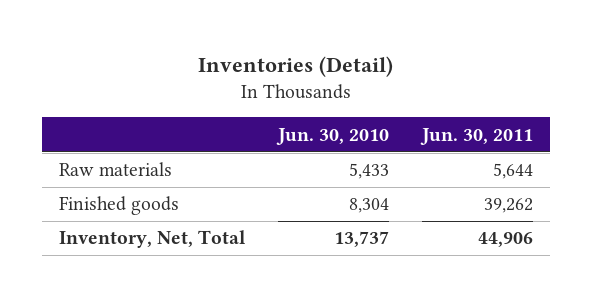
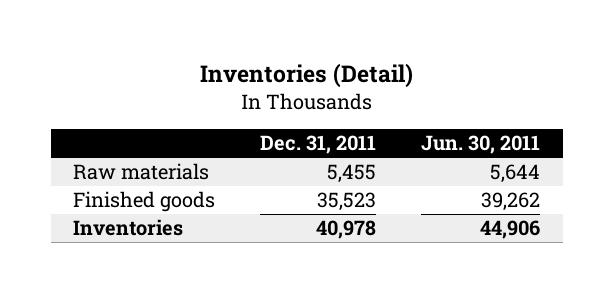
[276,127,390,145] Jun. 30, 2010 -> none
none -> [260,135,377,155] Dec. 31, 2011
[58,230,246,249] Inventory, Net, Total -> [73,219,184,237] Inventories

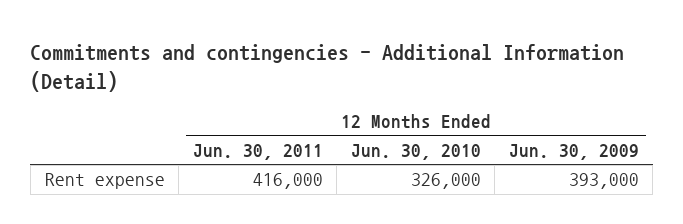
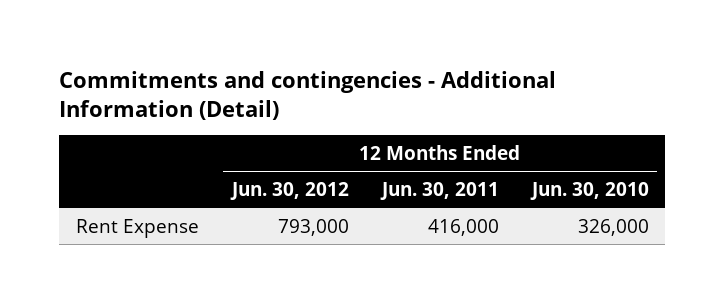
[508,143,639,160] Jun. 30, 2009 -> none
none -> [229,181,349,200] Jun. 30, 2012
[44,173,165,190] Rent expense -> [75,218,199,238] Rent Expense

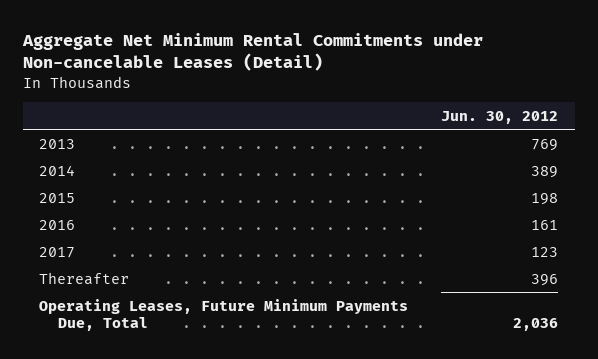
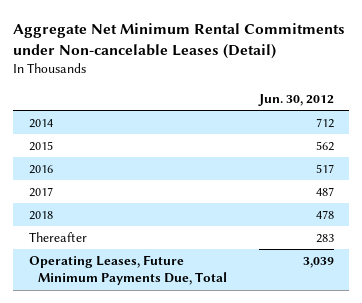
[39,138,76,149] 2013 -> none
[531,165,559,178] 389 -> [315,118,334,129] 712
[531,192,559,205] 198 -> [315,141,334,152] 562
[531,219,559,230] 161 -> [315,164,334,174] 517
[531,246,559,257] 123 -> [315,187,334,197] 487
none -> [28,211,53,221] 2018
[531,273,559,286] 396 -> [315,234,334,244] 283
[513,317,559,331] 2,036 -> [302,257,334,269] 3,039

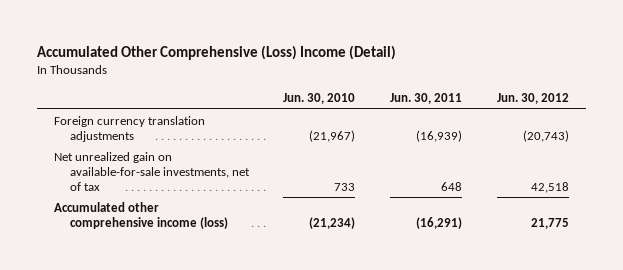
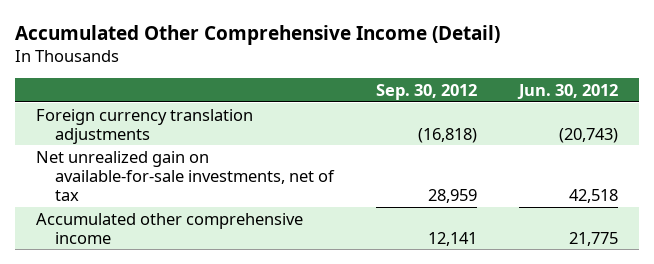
[36,44,396,60] Accumulated Other Comprehensive (Loss) Income (Detail) -> [14,25,500,46] Accumulated Other Comprehensive Income (Detail)
[283,92,356,104] Jun. 30, 2010 -> none
[390,92,463,104] Jun. 30, 2011 -> none
none -> [375,83,477,100] Sep. 30, 2012
[53,201,228,229] Accumulated other comprehensive income (loss) -> [35,212,303,244] Accumulated other comprehensive income

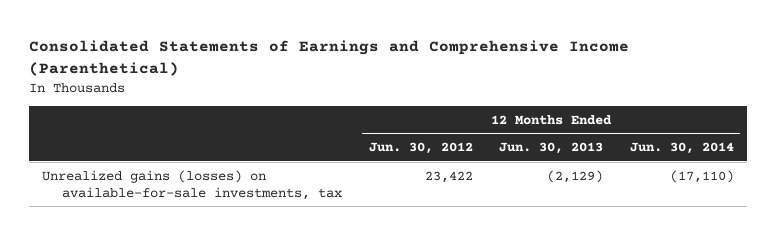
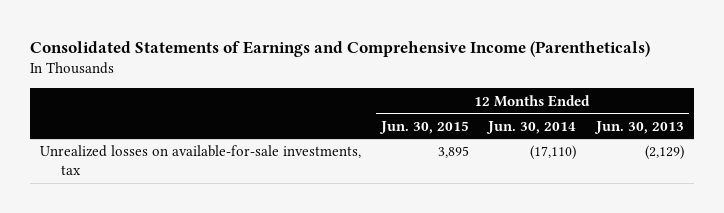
[28,39,629,76] Consolidated Statements of Earnings and Comprehensive Income (Parenthetical) -> [30,41,651,58] Consolidated Statements of Earnings and Comprehensive Income (Parentheticals)
[368,141,473,154] Jun. 30, 2012 -> none
none -> [378,120,469,134] Jun. 30, 2015
[42,169,343,200] Unrealized gains (losses) on available-for-sale investments, tax -> [40,145,362,175] Unrealized losses on available-for-sale investments, tax

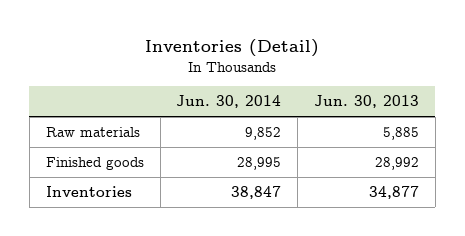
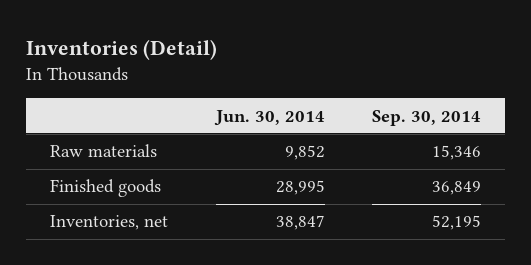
[313,95,419,109] Jun. 30, 2013 -> none
none -> [372,109,482,126] Sep. 30, 2014
[45,186,132,198] Inventories -> [49,215,168,231] Inventories, net

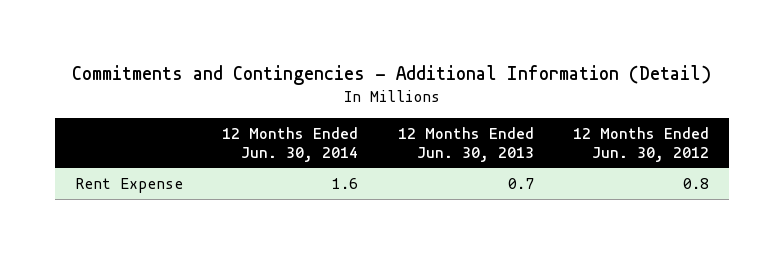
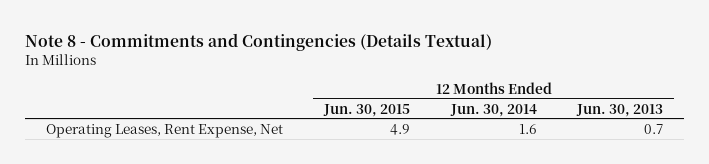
[71,64,711,85] Commitments and Contingencies - Additional Information (Detail) -> [25,32,493,51] Note 8 - Commitments and Contingencies (Details Textual)
[573,126,710,162] 12 Months Ended Jun. 30, 2012 -> none
none -> [322,103,410,117] Jun. 30, 2015
[74,177,183,193] Rent Expense -> [45,123,283,138] Operating Leases, Rent Expense, Net

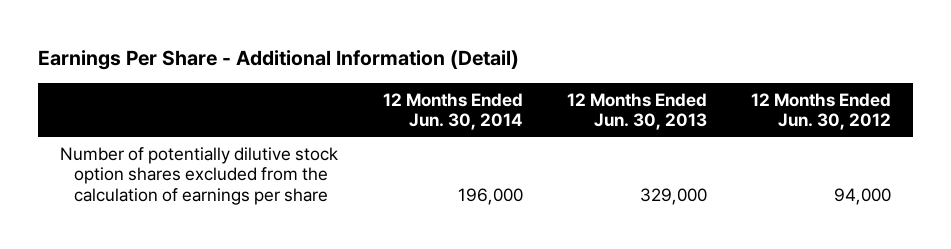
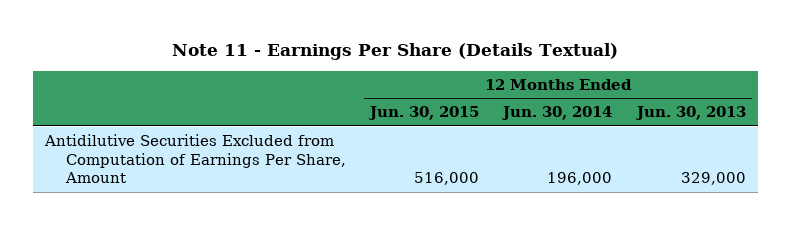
[38,50,520,71] Earnings Per Share - Additional Information (Detail) -> [172,43,619,61] Note 11 - Earnings Per Share (Details Textual)
[750,92,891,131] 12 Months Ended Jun. 30, 2012 -> none
none -> [368,106,480,121] Jun. 30, 2015
[60,146,339,205] Number of potentially dilutive stock option shares excluded from the calculation of earnings per share -> [44,134,346,184] Antidilutive Securities Excluded from Computation of Earnings Per Share, Amount

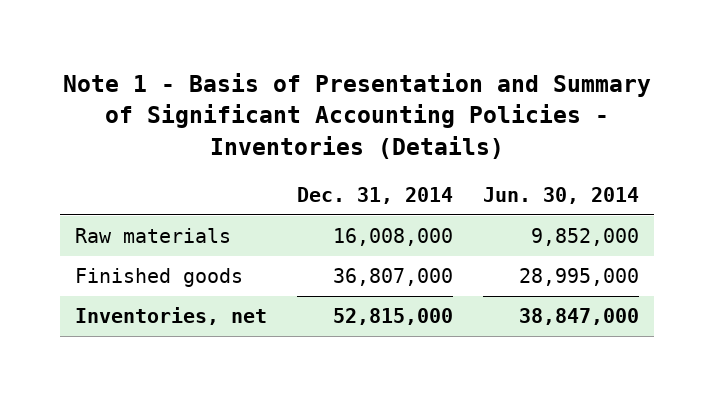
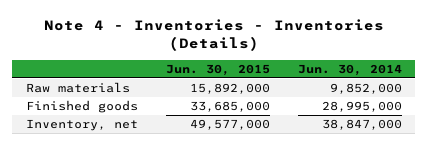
[63,72,652,159] Note 1 - Basis of Presentation and Summary of Significant Accounting Policies - Inventories (Details) -> [43,19,384,52] Note 4 - Inventories - Inventories (Details)
[297,187,454,205] Dec. 31, 2014 -> none
none -> [165,63,270,76] Jun. 30, 2015
[75,307,268,326] Inventories, net -> [26,119,139,132] Inventory, net

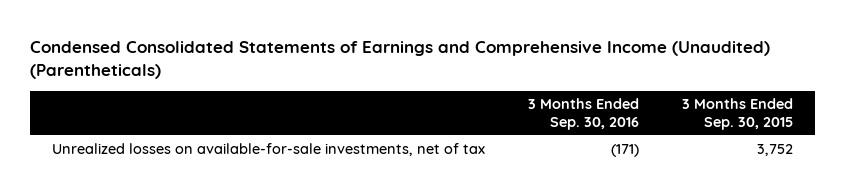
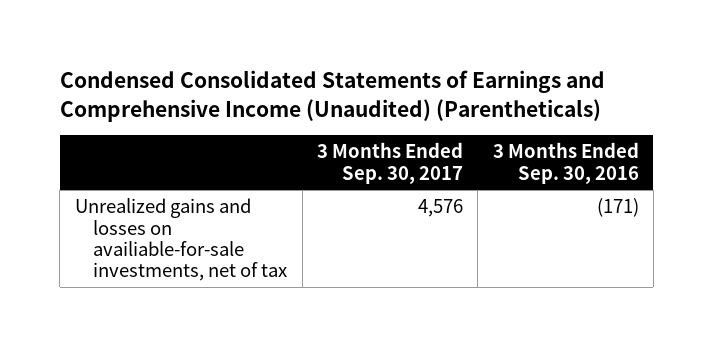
[682,97,794,131] 3 Months Ended Sep. 30, 2015 -> none
none -> [316,142,463,184] 3 Months Ended Sep. 30, 2017
[52,142,486,156] Unrealized losses on available-for-sale investments, net of tax -> [74,198,288,282] Unrealized gains and losses on availiable-for-sale investments, net of tax

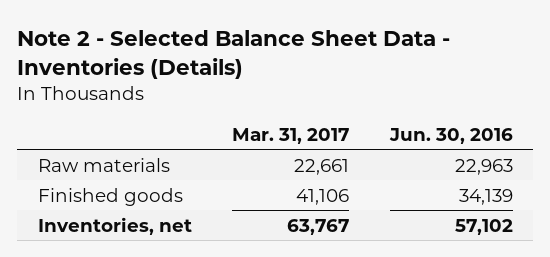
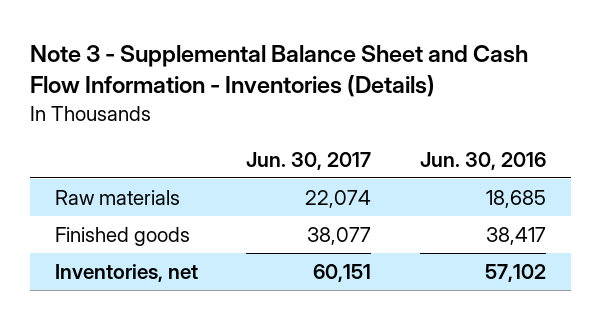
[17,30,451,80] Note 2 - Selected Balance Sheet Data - Inventories (Details) -> [30,44,529,98] Note 3 - Supplemental Balance Sheet and Cash Flow Information - Inventories (Details)
[232,127,350,144] Mar. 31, 2017 -> none
none -> [246,152,372,171] Jun. 30, 2017
[454,158,513,175] 22,963 -> [486,189,547,208] 18,685
[458,188,513,205] 34,139 -> [486,226,547,245] 38,417

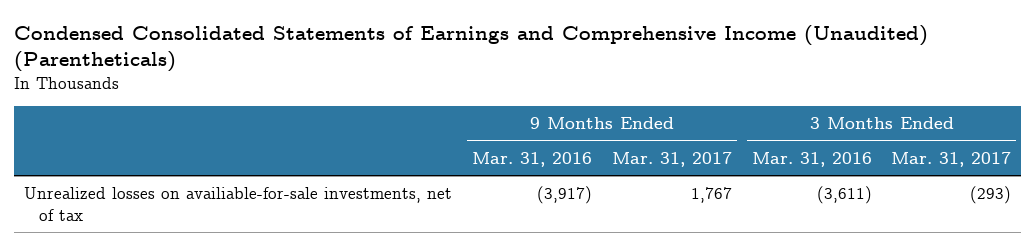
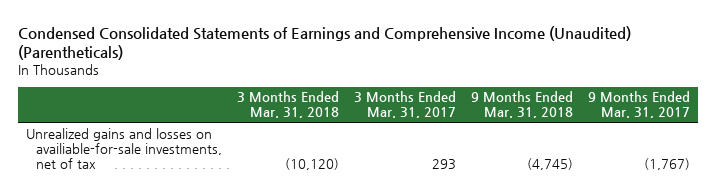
[472,151,593,167] Mar. 31, 2016 -> none
[751,151,872,167] Mar. 31, 2016 -> none
none -> [237,91,340,119] 3 Months Ended Mar. 31, 2018
none -> [471,91,574,119] 9 Months Ended Mar. 31, 2018
[24,187,453,221] Unrealized losses on availiable-for-sale investments, net of tax -> [25,127,223,169] Unrealized gains and losses on availiable-for-sale investments, net of tax
[690,187,732,204] 1,767 -> [644,157,691,170] (1,767)
[970,186,1012,205] (293) -> [432,158,457,170] 293

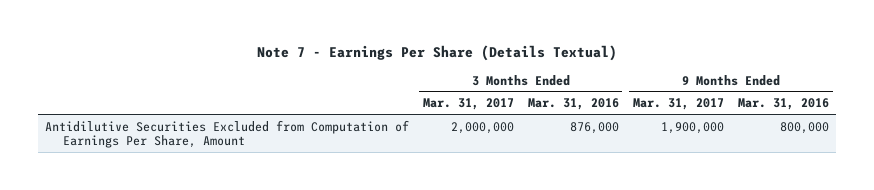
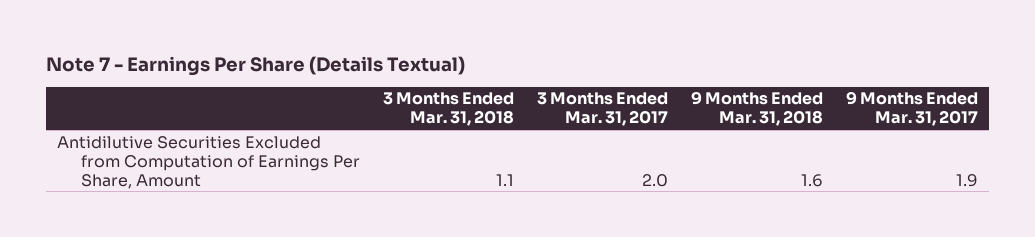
[527,98,619,111] Mar. 31, 2016 -> none
[738,98,830,111] Mar. 31, 2016 -> none
none -> [382,92,514,127] 3 Months Ended Mar. 31, 2018
none -> [690,91,823,127] 9 Months Ended Mar. 31, 2018
[450,121,514,134] 2,000,000 -> [641,173,668,187] 2.0
[660,121,724,134] 1,900,000 -> [955,173,978,187] 1.9

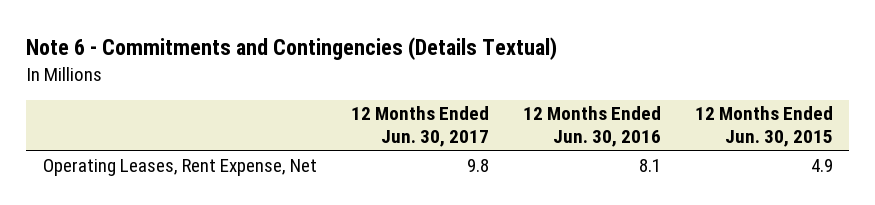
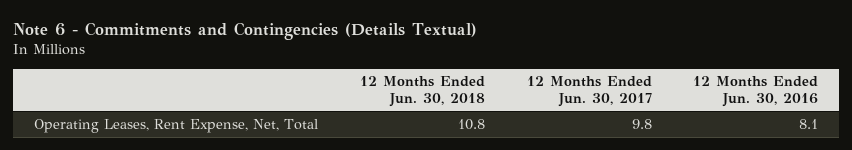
[694,106,833,148] 12 Months Ended Jun. 30, 2015 -> none
none -> [359,76,485,108] 12 Months Ended Jun. 30, 2018
[42,158,317,176] Operating Leases, Rent Expense, Net -> [33,119,318,134] Operating Leases, Rent Expense, Net, Total

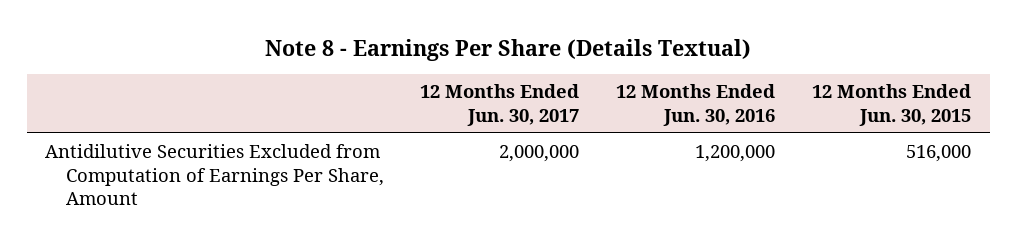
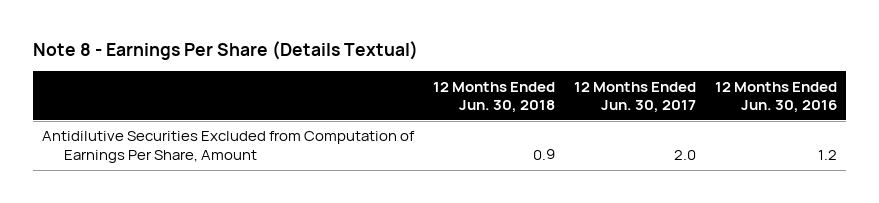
[812,84,972,126] 12 Months Ended Jun. 30, 2015 -> none
none -> [433,81,556,114] 12 Months Ended Jun. 30, 2018
[499,145,580,163] 2,000,000 -> [674,150,697,161] 2.0
[695,145,776,163] 1,200,000 -> [817,150,837,161] 1.2

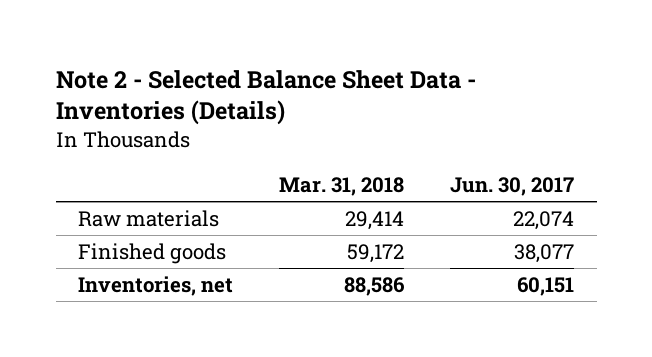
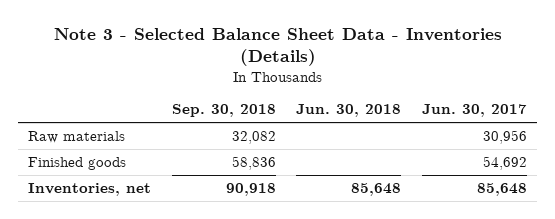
[55,69,476,126] Note 2 - Selected Balance Sheet Data - Inventories (Details) -> [53,28,502,67] Note 3 - Selected Balance Sheet Data - Inventories (Details)
[279,176,405,196] Mar. 31, 2018 -> none
none -> [171,104,276,118] Sep. 30, 2018
none -> [296,104,402,118] Jun. 30, 2018
[512,211,574,231] 22,074 -> [482,129,527,144] 30,956
[513,244,574,264] 38,077 -> [482,155,527,170] 54,692
[516,277,574,297] 60,151 -> [476,182,527,196] 85,648

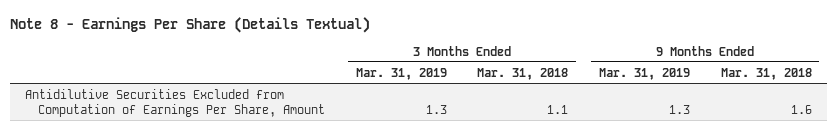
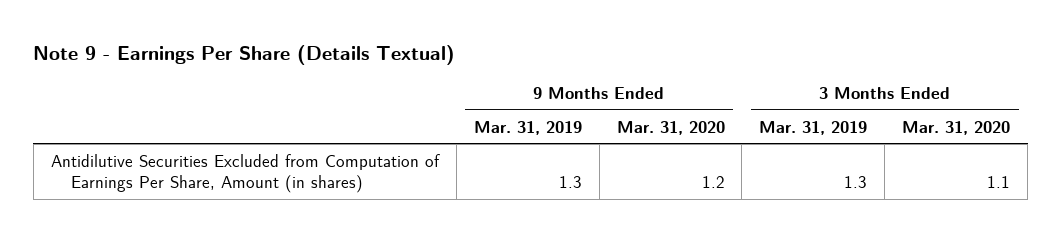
[10,16,371,33] Note 8 - Earnings Per Share (Details Textual) -> [33,44,456,65] Note 9 - Earnings Per Share (Details Textual)
[477,67,569,80] Mar. 31, 2018 -> none
[720,67,812,80] Mar. 31, 2018 -> none
none -> [616,120,725,135] Mar. 31, 2020
none -> [902,120,1011,135] Mar. 31, 2020
[25,88,326,118] Antidilutive Securities Excluded from Computation of Earnings Per Share, Amount -> [50,153,440,193] Antidilutive Securities Excluded from Computation of Earnings Per Share, Amount (in shares)

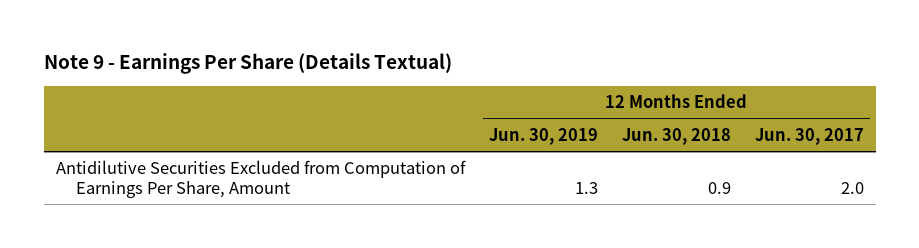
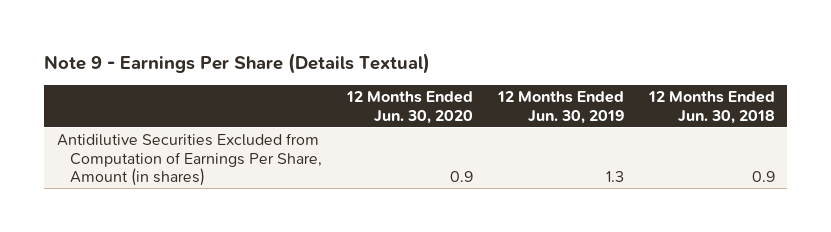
[754,127,864,145] Jun. 30, 2017 -> none
none -> [345,91,473,124] 12 Months Ended Jun. 30, 2020
[55,160,466,198] Antidilutive Securities Excluded from Computation of Earnings Per Share, Amount -> [56,132,322,187] Antidilutive Securities Excluded from Computation of Earnings Per Share, Amount (in shares)

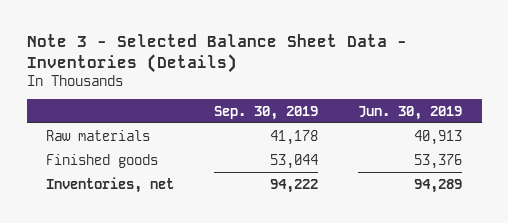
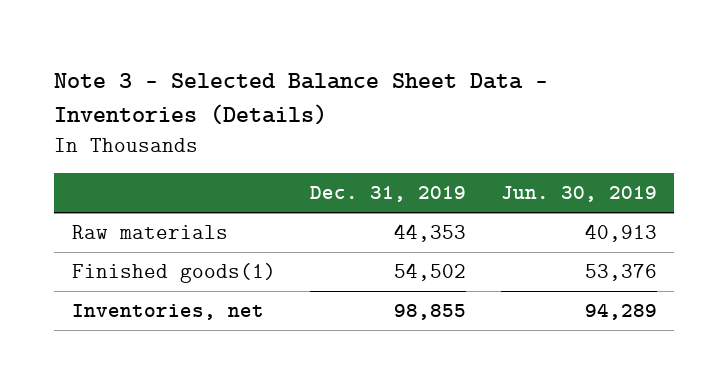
[214,105,319,120] Sep. 30, 2019 -> none
none -> [310,186,467,203] Dec. 31, 2019
[46,153,159,168] Finished goods -> [71,263,276,284] Finished goods(1)

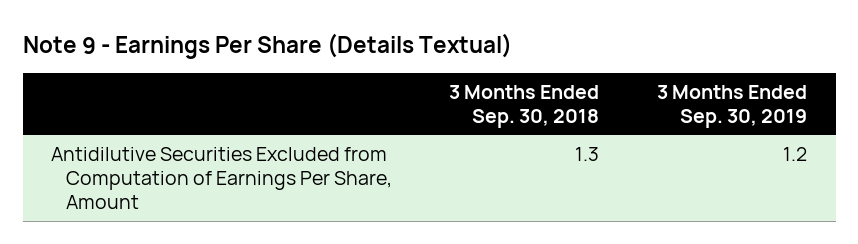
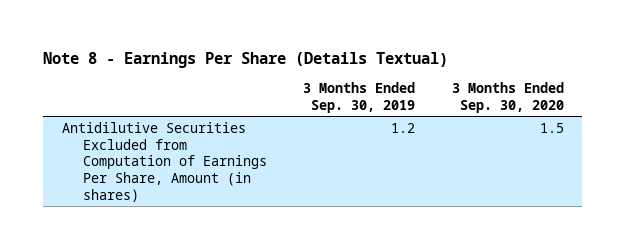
[22,33,512,60] Note 9 - Earnings Per Share (Details Textual) -> [43,52,449,69] Note 8 - Earnings Per Share (Details Textual)
[449,84,600,128] 3 Months Ended Sep. 30, 2018 -> none
none -> [451,82,564,114] 3 Months Ended Sep. 30, 2020
[51,147,392,209] Antidilutive Securities Excluded from Computation of Earnings Per Share, Amount -> [61,121,267,203] Antidilutive Securities Excluded from Computation of Earnings Per Share, Amount (in shares)

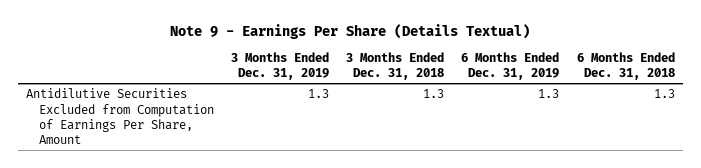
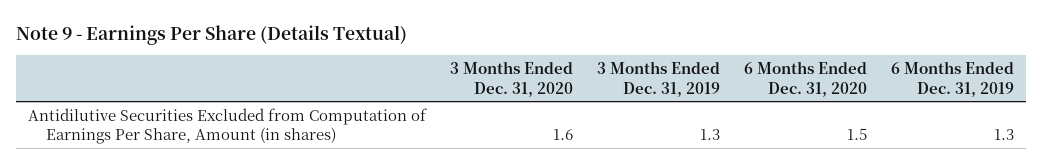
[346,52,445,81] 3 Months Ended Dec. 31, 2018 -> none
[576,52,675,81] 6 Months Ended Dec. 31, 2018 -> none
none -> [450,61,574,97] 3 Months Ended Dec. 31, 2020
none -> [744,61,868,97] 6 Months Ended Dec. 31, 2020
[26,88,214,144] Antidilutive Securities Excluded from Computation of Earnings Per Share, Amount -> [28,107,428,145] Antidilutive Securities Excluded from Computation of Earnings Per Share, Amount (in shares)

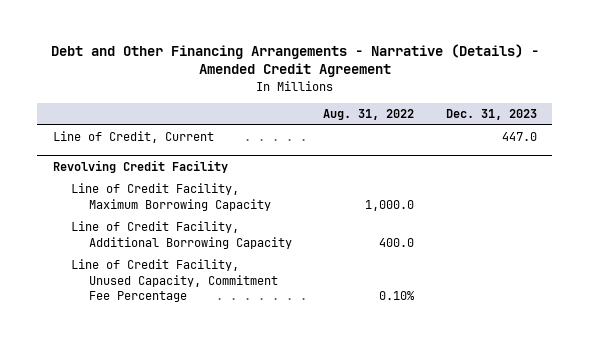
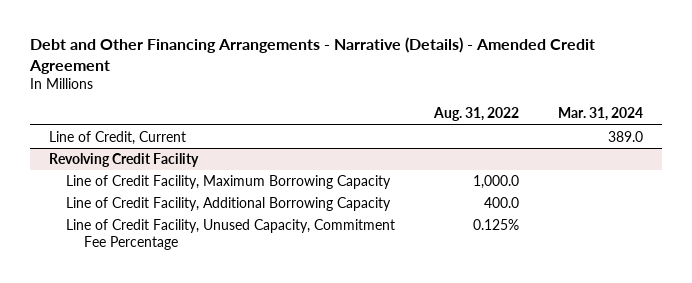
[445,109,537,121] Dec. 31, 2023 -> none
none -> [557,107,643,122] Mar. 31, 2024
[379,291,416,301] 0.10% -> [472,218,519,230] 0.125%

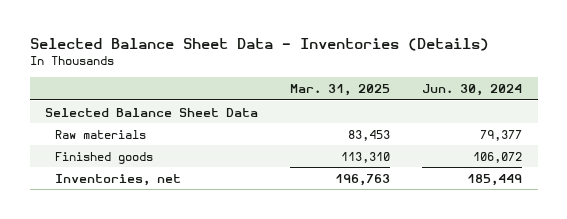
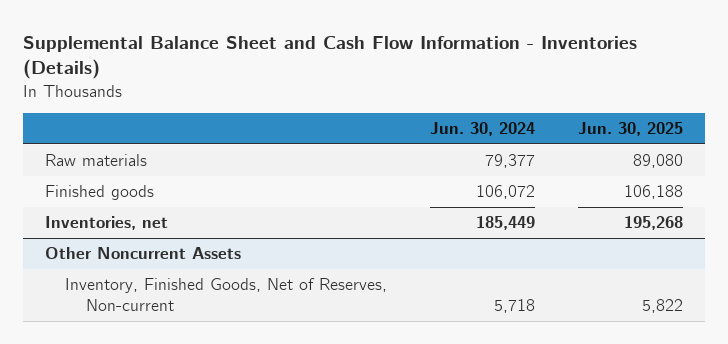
[29,37,489,51] Selected Balance Sheet Data - Inventories (Details) -> [23,35,638,80] Supplemental Balance Sheet and Cash Flow Information - Inventories (Details)
[290,84,391,97] Mar. 31, 2025 -> none
none -> [578,122,684,137] Jun. 30, 2025
[45,107,259,117] Selected Balance Sheet Data -> none
none -> [44,247,241,260] Other Noncurrent Assets
none -> [65,278,388,312] Inventory, Finished Goods, Net of Reserves, Non-current

